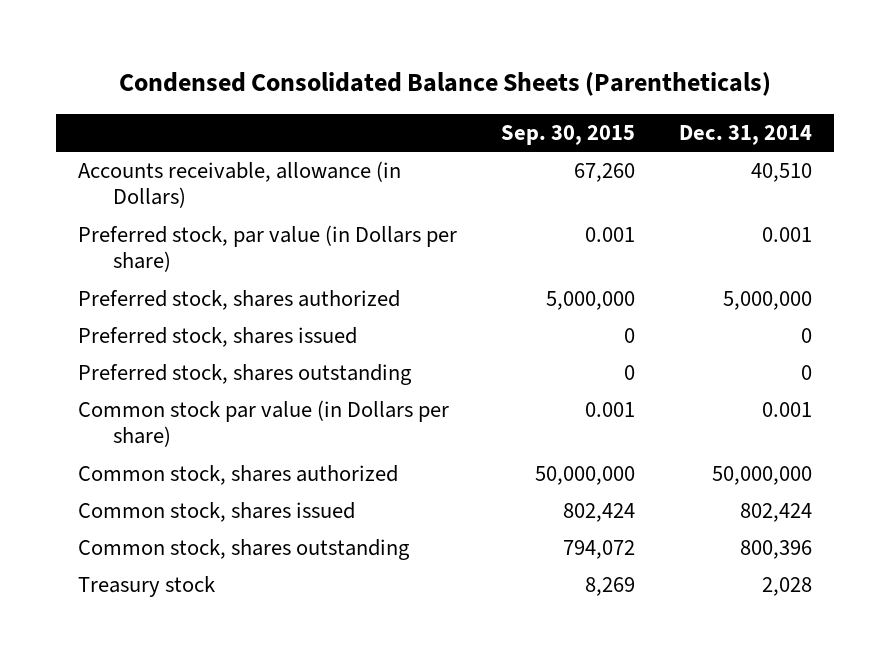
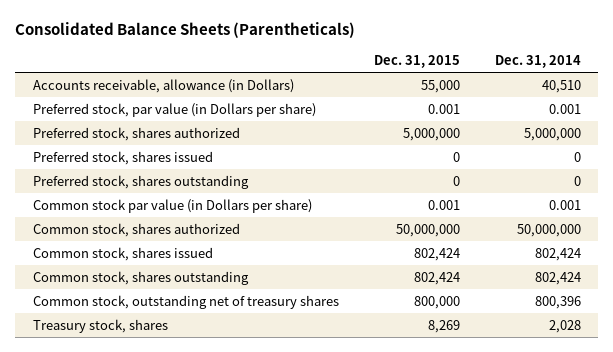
[118,72,771,97] Condensed Consolidated Balance Sheets (Parentheticals) -> [15,22,356,39] Consolidated Balance Sheets (Parentheticals)
[500,125,635,146] Sep. 30, 2015 -> none
none -> [373,55,460,69] Dec. 31, 2015
[739,540,812,560] 800,396 -> [534,271,581,285] 802,424
none -> [32,294,339,309] Common stock, outstanding net of treasury shares
[78,576,216,598] Treasury stock -> [32,318,168,333] Treasury stock, shares

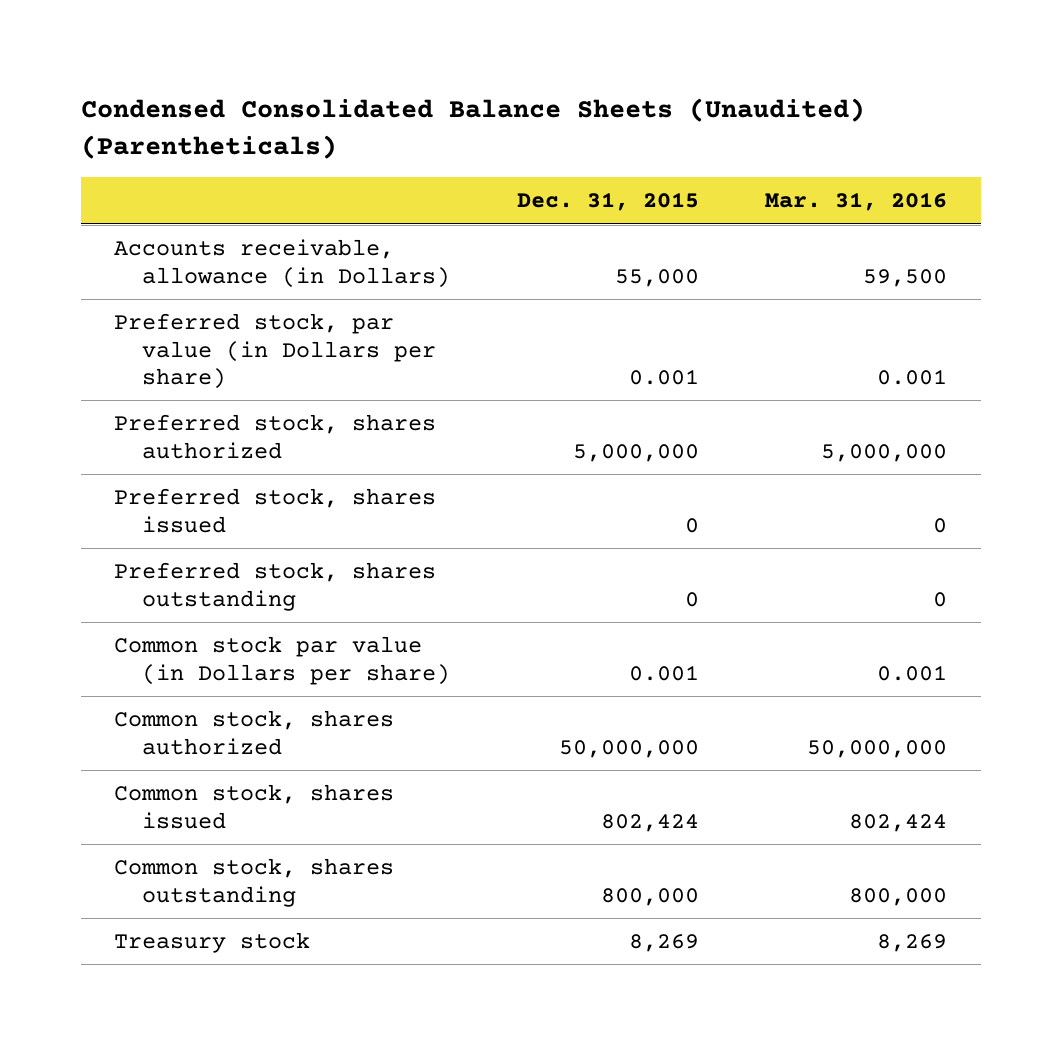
[15,22,356,39] Consolidated Balance Sheets (Parentheticals) -> [80,98,865,159] Condensed Consolidated Balance Sheets (Unaudited) (Parentheticals)
[494,55,581,69] Dec. 31, 2014 -> none
none -> [765,192,948,212] Mar. 31, 2016
[32,294,339,309] Common stock, outstanding net of treasury shares -> none
[413,271,460,285] 802,424 -> [600,887,699,906] 800,000
[32,318,168,333] Treasury stock, shares -> [114,931,311,953] Treasury stock

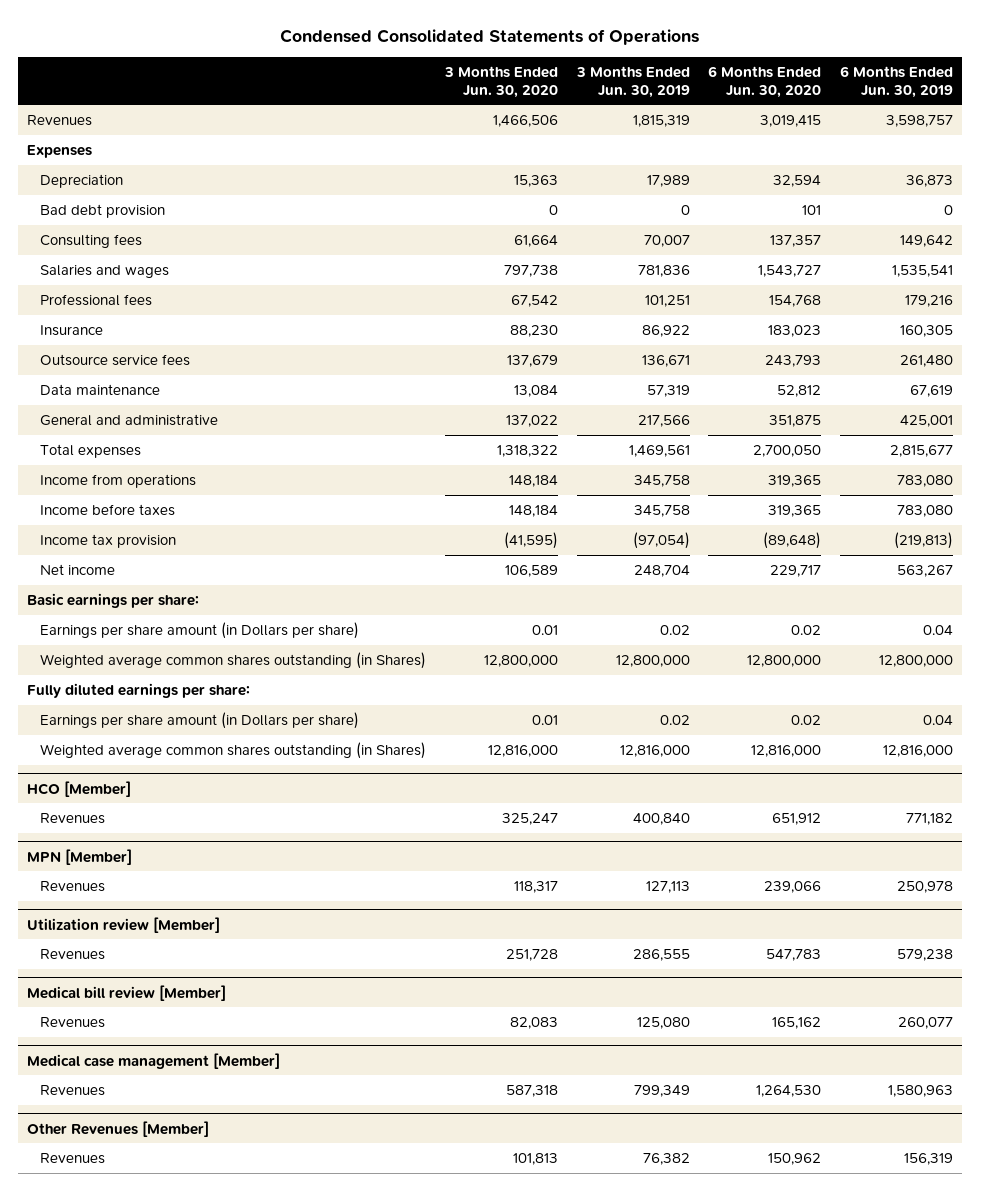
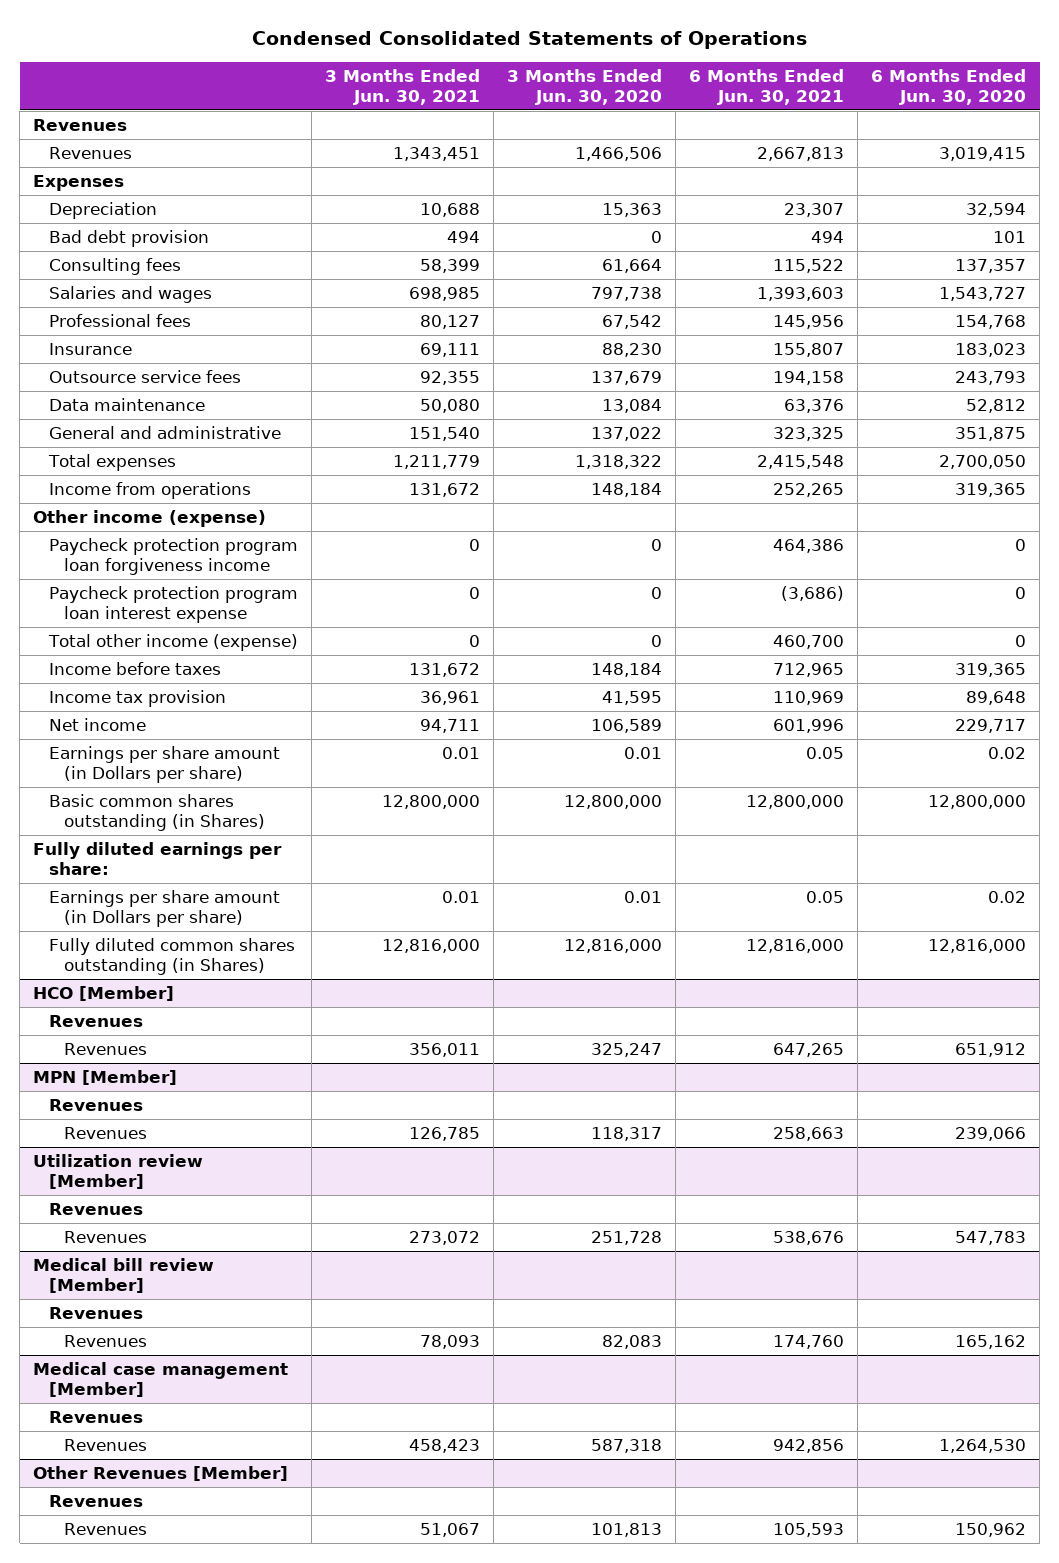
[575,65,690,98] 3 Months Ended Jun. 30, 2019 -> none
[840,65,954,98] 6 Months Ended Jun. 30, 2019 -> none
none -> [324,69,480,105] 3 Months Ended Jun. 30, 2021
none -> [689,69,845,105] 6 Months Ended Jun. 30, 2021
none -> [33,119,128,132] Revenues
none -> [33,510,267,528] Other income (expense)
none -> [48,538,298,575] Paycheck protection program loan forgiveness income
none -> [48,586,298,623] Paycheck protection program loan interest expense
none -> [47,634,298,652] Total other income (expense)
[503,531,558,549] (41,595) -> [601,691,662,706] 41,595
[763,531,822,549] (89,648) -> [966,691,1027,706] 89,648
[27,592,200,608] Basic earnings per share: -> none
[40,651,427,669] Weighted average common shares outstanding (in Shares) -> [48,794,266,831] Basic common shares outstanding (in Shares)
[40,741,427,759] Weighted average common shares outstanding (in Shares) -> [48,938,295,975] Fully diluted common shares outstanding (in Shares)
none -> [48,1015,143,1028] Revenues
none -> [48,1099,143,1112] Revenues
none -> [48,1203,143,1216] Revenues
none -> [48,1307,143,1320] Revenues
none -> [48,1411,143,1424] Revenues
none -> [48,1495,143,1508] Revenues

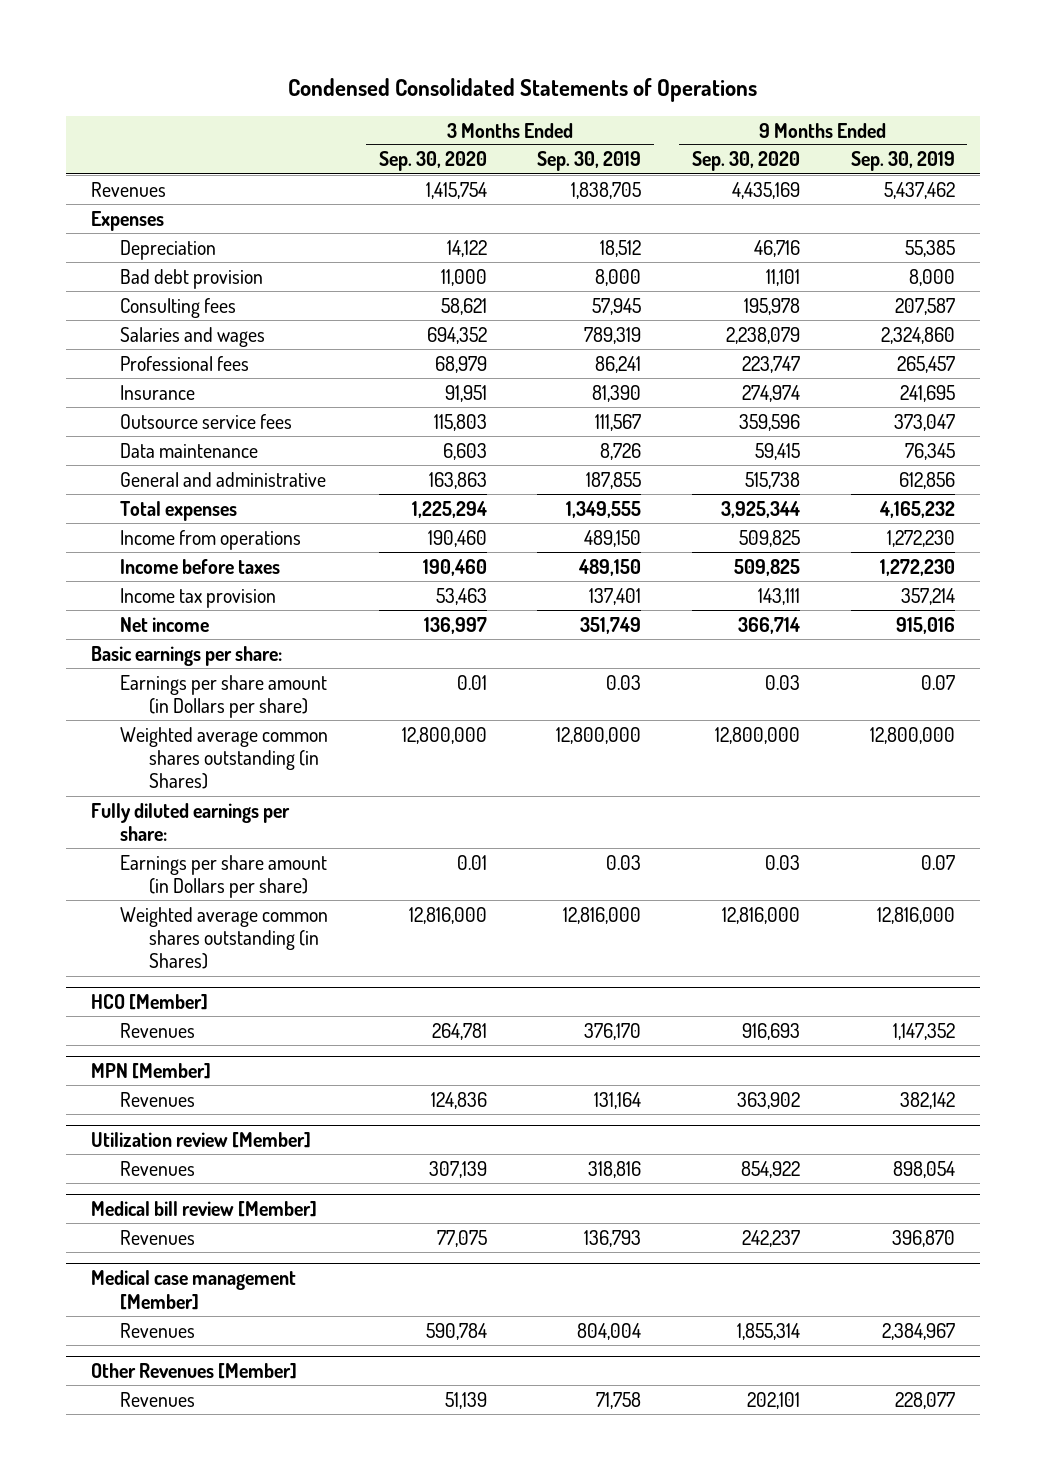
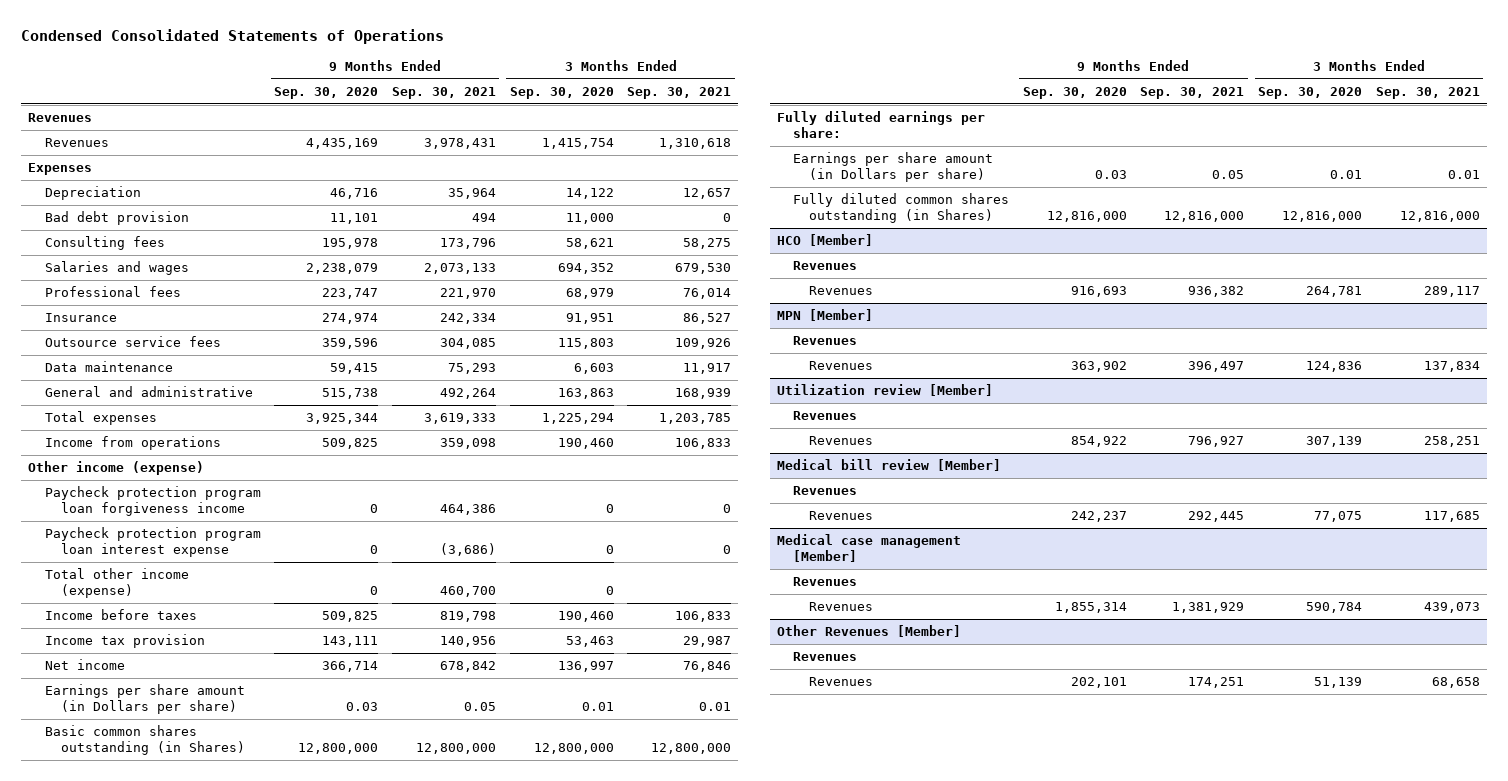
[537,151,642,172] Sep. 30, 2019 -> none
[850,151,955,172] Sep. 30, 2019 -> none
none -> [391,86,496,99] Sep. 30, 2021
none -> [627,86,732,99] Sep. 30, 2021
none -> [28,113,93,123] Revenues
none -> [28,461,205,476] Other income (expense)
none -> [44,486,261,517] Paycheck protection program loan forgiveness income
none -> [44,527,261,558] Paycheck protection program loan interest expense
none -> [44,568,189,599] Total other income (expense)
[91,645,283,666] Basic earnings per share: -> none
[120,726,329,790] Weighted average common shares outstanding (in Shares) -> [44,725,245,756] Basic common shares outstanding (in Shares)
[120,906,329,970] Weighted average common shares outstanding (in Shares) -> [792,193,1009,224] Fully diluted common shares outstanding (in Shares)
none -> [792,261,857,271] Revenues
none -> [792,336,857,346] Revenues
none -> [792,411,857,421] Revenues
none -> [792,486,857,496] Revenues
none -> [792,577,857,587] Revenues
none -> [792,652,857,662] Revenues

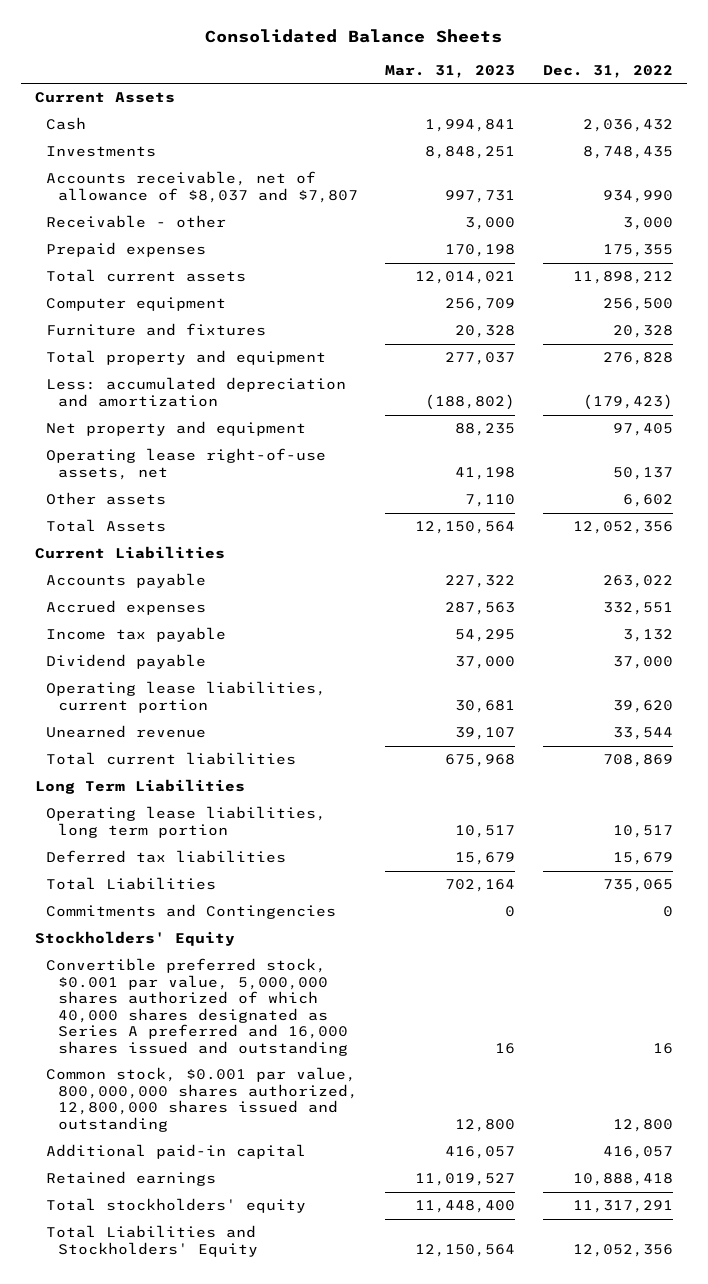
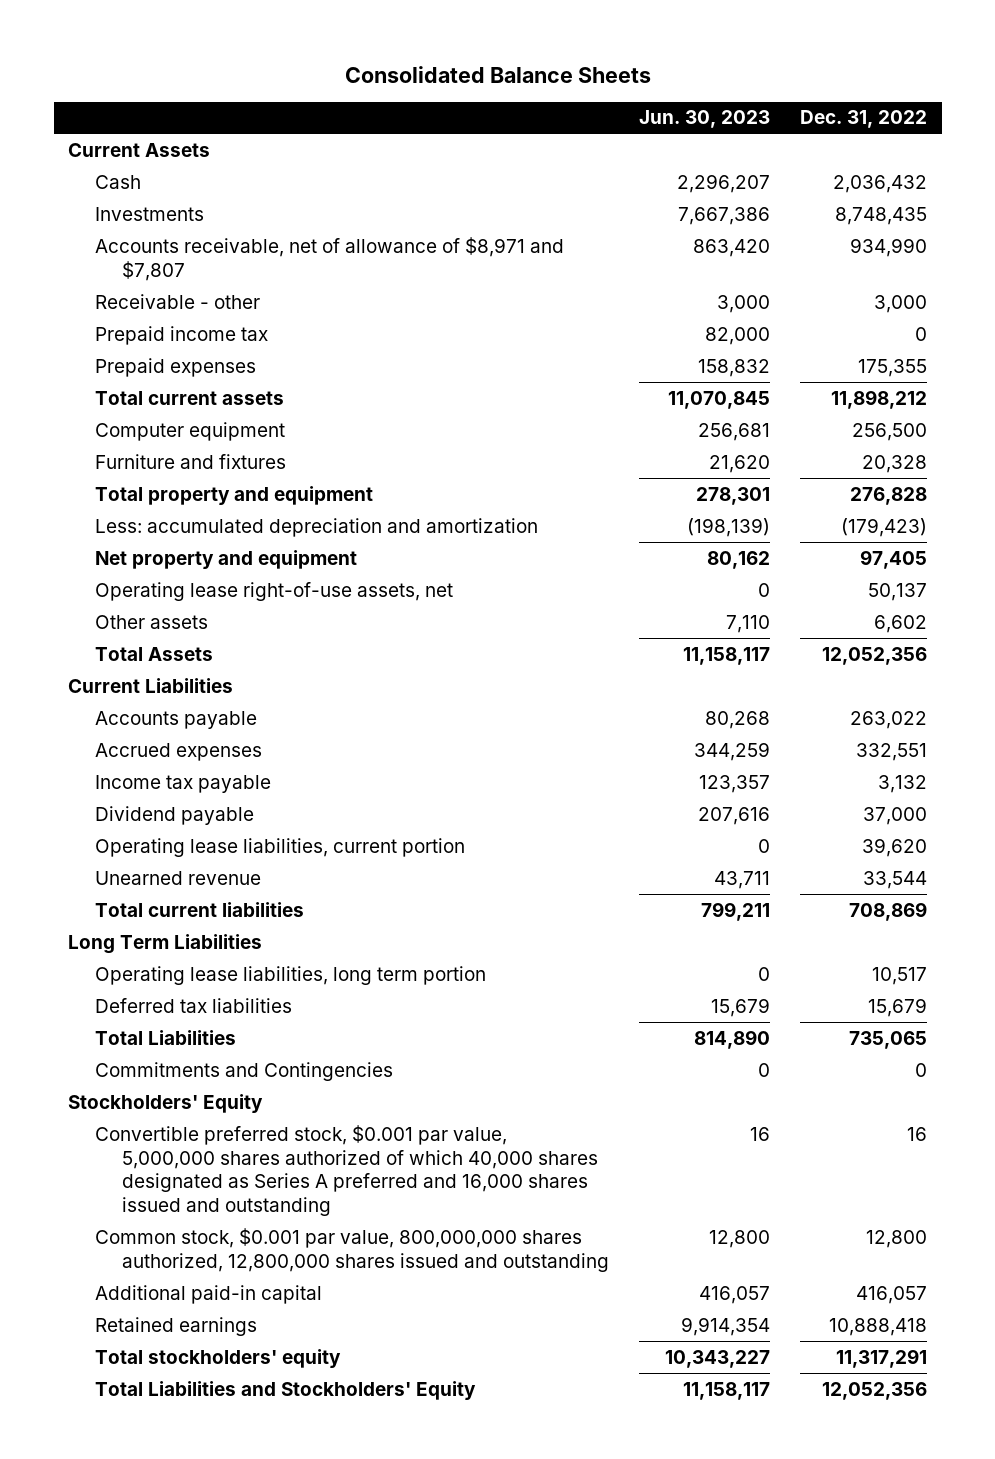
[385,64,516,78] Mar. 31, 2023 -> none
none -> [638,110,770,129] Jun. 30, 2023
[46,171,358,203] Accounts receivable, net of allowance of $8,037 and $7,807 -> [95,236,565,281] Accounts receivable, net of allowance of $8,971 and $7,807
none -> [95,325,269,345] Prepaid income tax

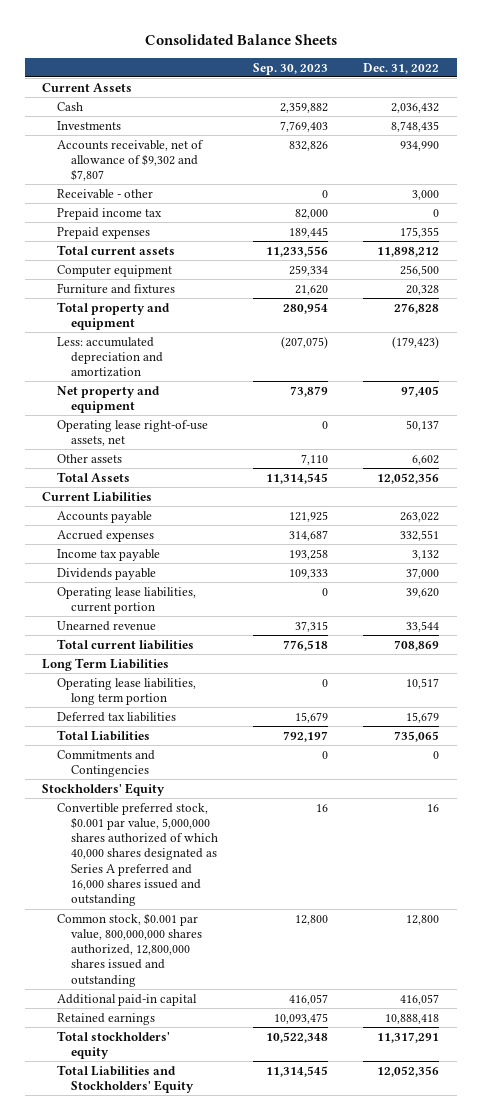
[638,110,770,129] Jun. 30, 2023 -> none
none -> [253,62,329,75] Sep. 30, 2023
[95,236,565,281] Accounts receivable, net of allowance of $8,971 and $7,807 -> [56,139,204,182] Accounts receivable, net of allowance of $9,302 and $7,807
[95,805,255,825] Dividend payable -> [56,567,156,580] Dividends payable

